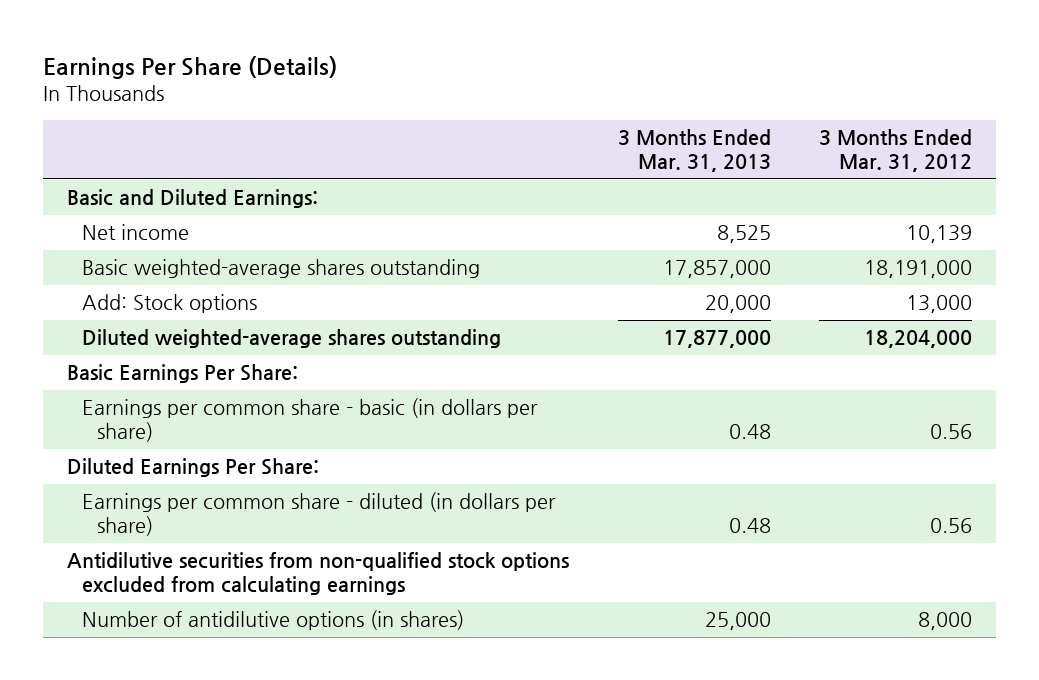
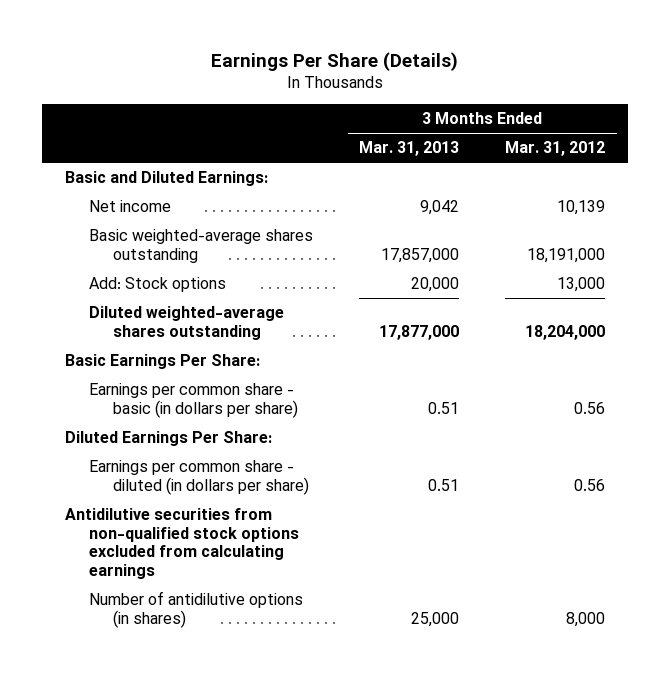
[716,225,771,244] 8,525 -> [420,200,460,216] 9,042
[728,424,771,440] 0.48 -> [428,401,460,414] 0.51
[728,518,771,534] 0.48 -> [428,478,460,491] 0.51

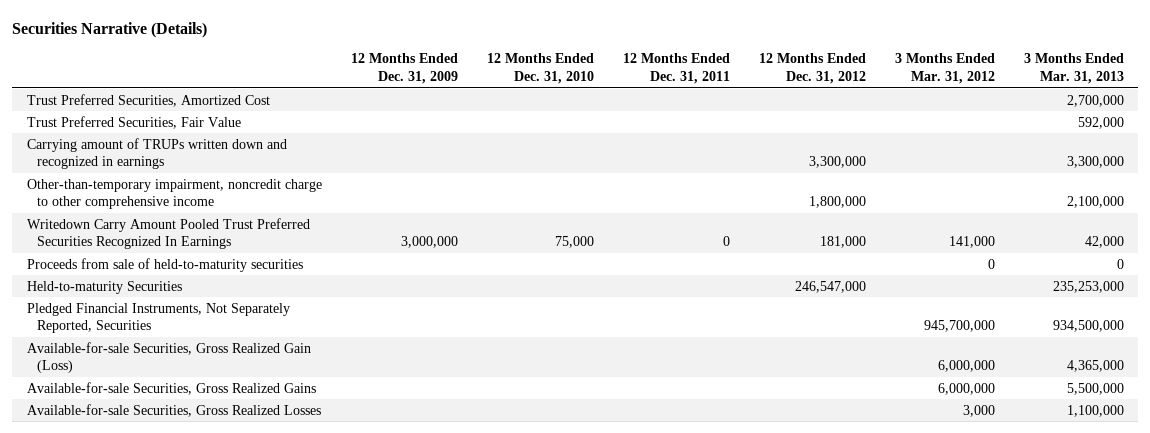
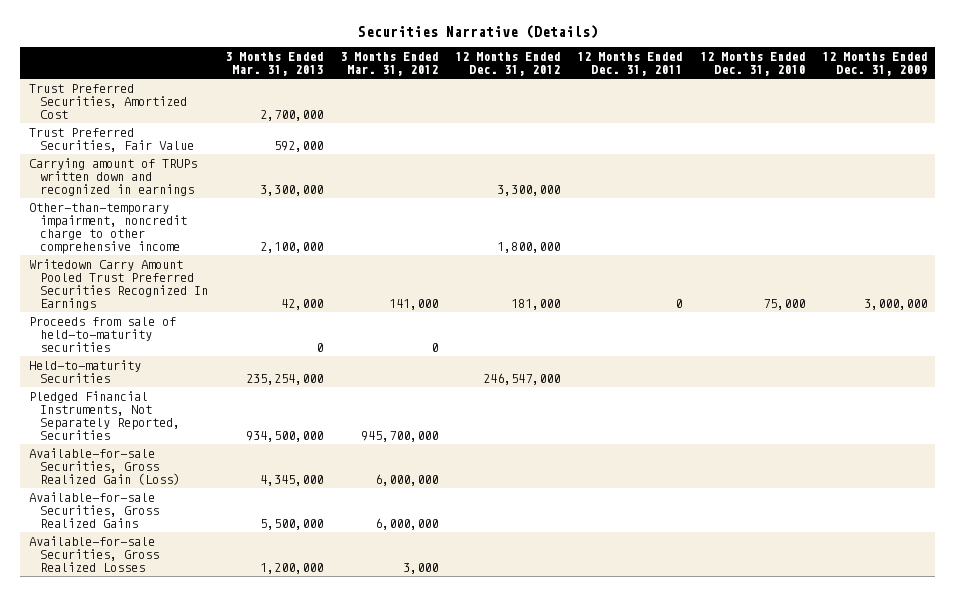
[1052,280,1124,293] 235,253,000 -> [246,373,324,385] 235,254,000
[1066,360,1124,373] 4,365,000 -> [260,474,324,486] 4,345,000
[1066,404,1124,417] 1,100,000 -> [260,562,324,574] 1,200,000

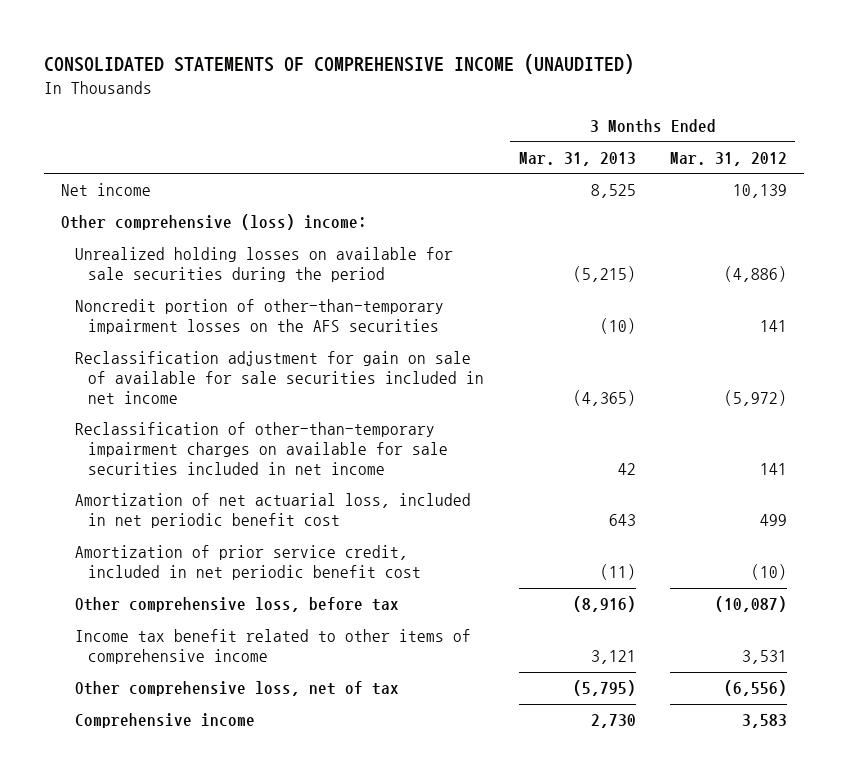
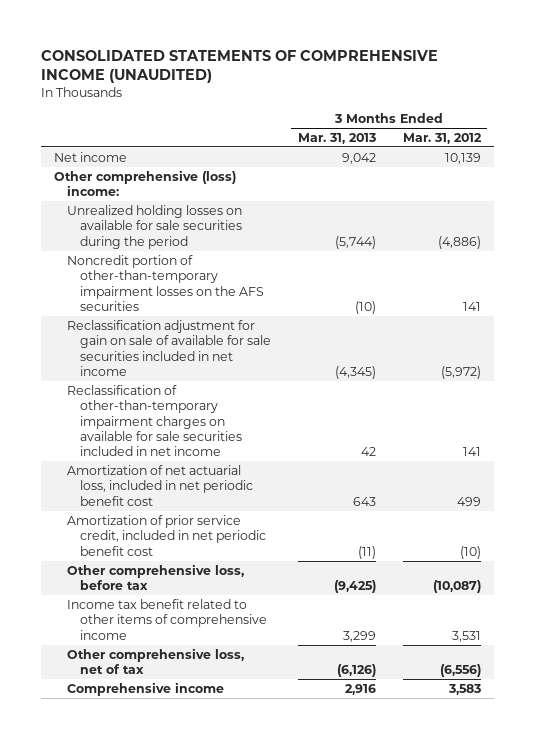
[590,184,636,199] 8,525 -> [341,152,376,164] 9,042
[572,266,636,283] (5,215) -> [334,235,376,249] (5,744)
[572,390,636,407] (4,365) -> [334,366,376,380] (4,345)
[572,596,636,613] (8,916) -> [333,580,376,594] (9,425)
[590,650,636,665] 3,121 -> [342,630,376,642] 3,299
[572,680,636,697] (5,795) -> [336,664,376,678] (6,126)
[590,714,636,729] 2,730 -> [344,683,376,695] 2,916

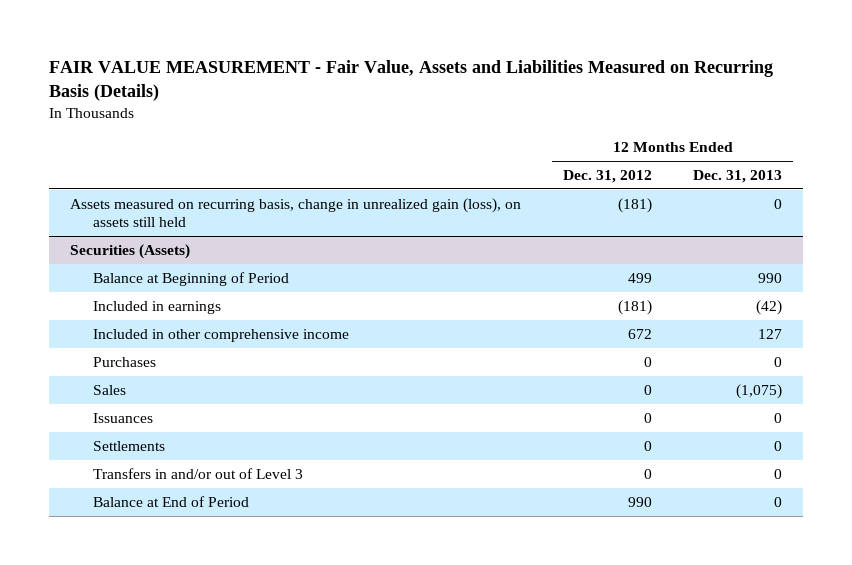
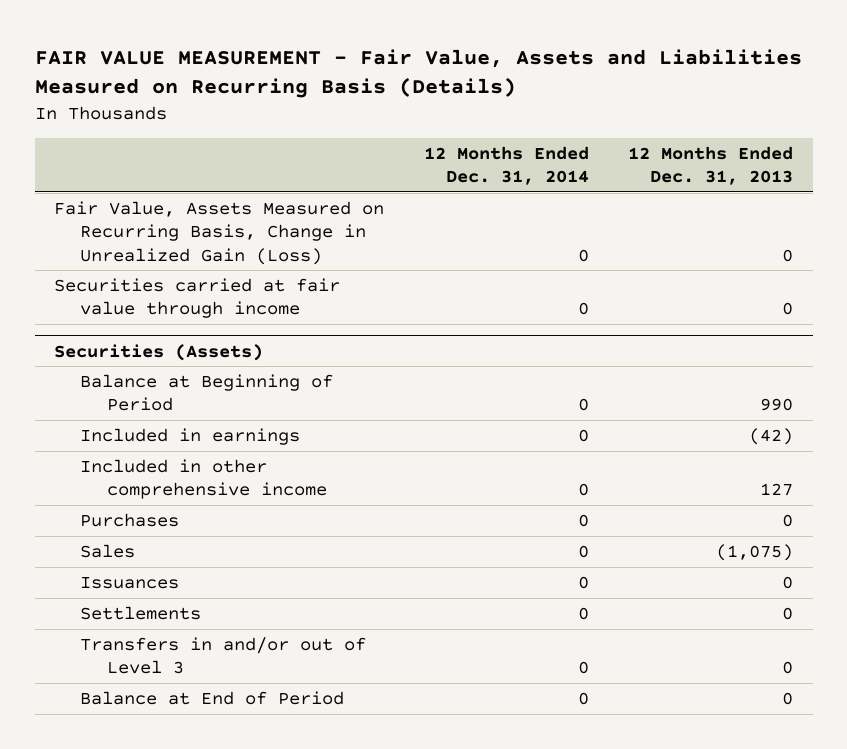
[562,170,652,184] Dec. 31, 2012 -> none
none -> [423,145,589,186] 12 Months Ended Dec. 31, 2014
[69,197,521,227] Assets measured on recurring basis, change in unrealized gain (loss), on assets still held -> [54,200,385,265] Fair Value, Assets Measured on Recurring Basis, Change in Unrealized Gain (Loss)
none -> [54,277,341,319] Securities carried at fair value through income

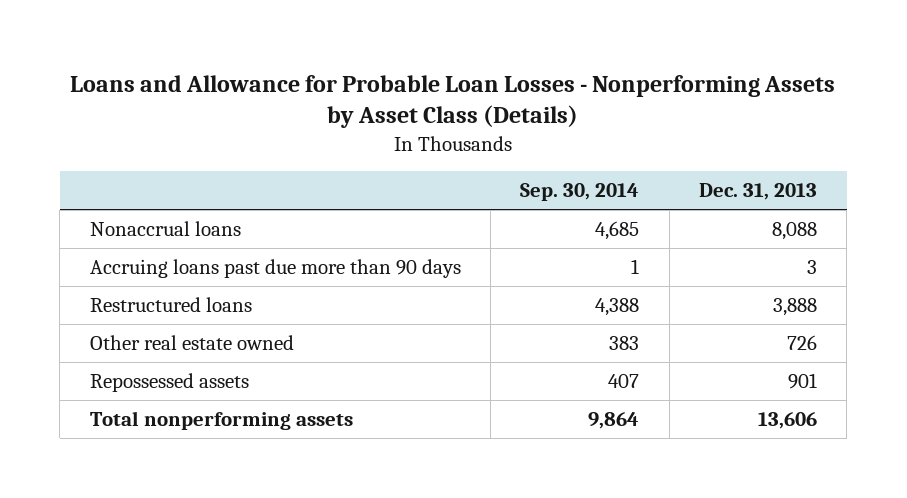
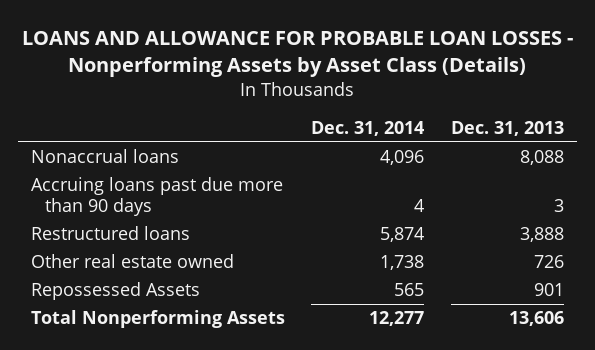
[70,74,836,129] Loans and Allowance for Probable Loan Losses - Nonperforming Assets by Asset Class (Details) -> [22,31,574,78] LOANS AND ALLOWANCE FOR PROBABLE LOAN LOSSES - Nonperforming Assets by Asset Class (Details)
[520,183,640,202] Sep. 30, 2014 -> none
none -> [311,120,425,136] Dec. 31, 2014
[89,372,249,392] Repossessed assets -> [31,282,201,301] Repossessed Assets
[89,410,353,430] Total nonperforming assets -> [31,310,286,329] Total Nonperforming Assets

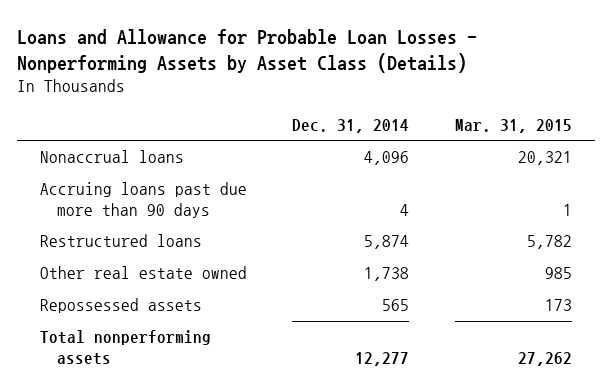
[22,31,574,78] LOANS AND ALLOWANCE FOR PROBABLE LOAN LOSSES - Nonperforming Assets by Asset Class (Details) -> [16,28,477,73] Loans and Allowance for Probable Loan Losses - Nonperforming Assets by Asset Class (Details)
[450,120,564,136] Dec. 31, 2013 -> none
none -> [454,118,572,133] Mar. 31, 2015
[31,282,201,301] Repossessed Assets -> [39,298,202,314] Repossessed assets
[31,310,286,329] Total Nonperforming Assets -> [39,330,211,365] Total nonperforming assets

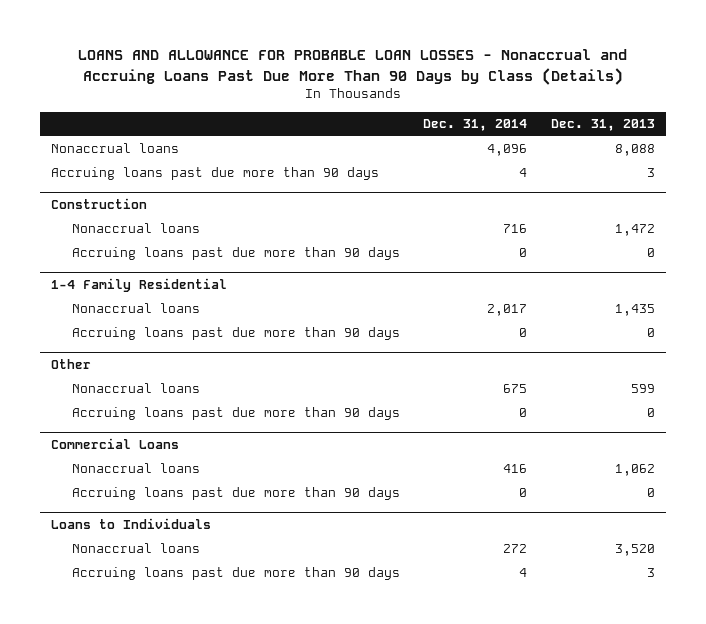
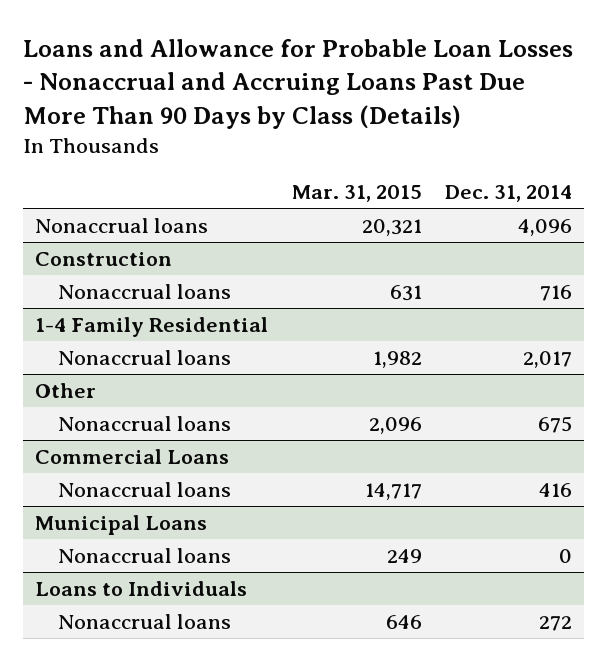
[77,49,627,85] LOANS AND ALLOWANCE FOR PROBABLE LOAN LOSSES - Nonaccrual and Accruing Loans Past Due More Than 90 Days by Class (Details) -> [23,38,574,129] Loans and Allowance for Probable Loan Losses - Nonaccrual and Accruing Loans Past Due More Than 90 Days by Class (Details)
[550,119,655,132] Dec. 31, 2013 -> none
none -> [291,184,422,202] Mar. 31, 2015
[51,166,380,180] Accruing loans past due more than 90 days -> none
[72,246,401,260] Accruing loans past due more than 90 days -> none
[72,326,401,340] Accruing loans past due more than 90 days -> none
[72,406,401,420] Accruing loans past due more than 90 days -> none
[72,486,401,500] Accruing loans past due more than 90 days -> none
none -> [34,515,207,536] Municipal Loans
none -> [57,548,231,564] Nonaccrual loans
[72,566,401,580] Accruing loans past due more than 90 days -> none

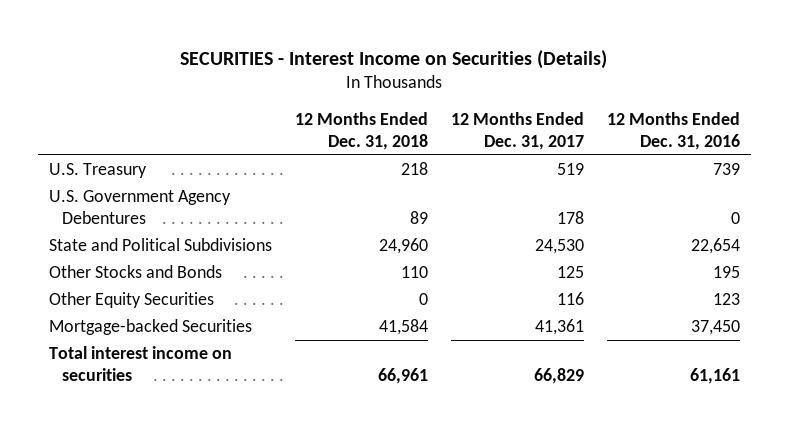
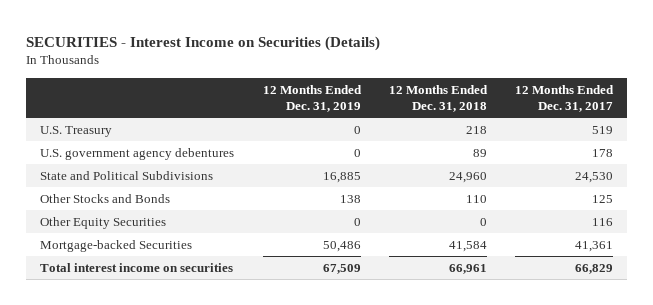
[606,111,740,151] 12 Months Ended Dec. 31, 2016 -> none
none -> [262,84,362,112] 12 Months Ended Dec. 31, 2019
[49,190,232,225] U.S. Government Agency Debentures -> [40,147,235,160] U.S. government agency debentures

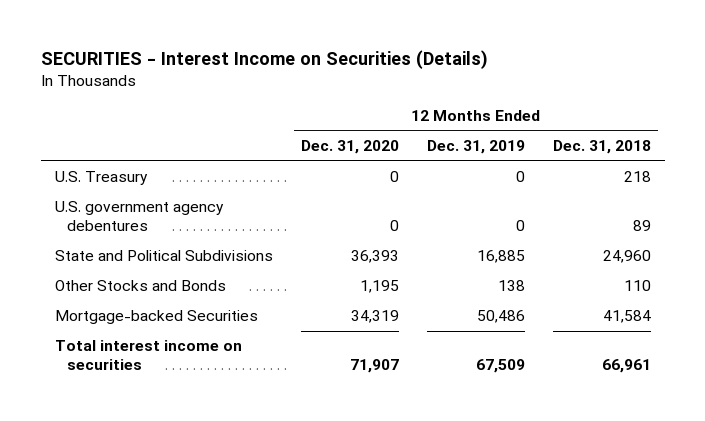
[514,84,614,112] 12 Months Ended Dec. 31, 2017 -> none
none -> [300,140,399,155] Dec. 31, 2020
[40,216,167,229] Other Equity Securities -> none

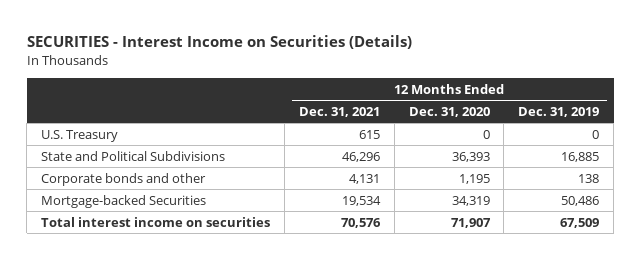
[552,140,651,155] Dec. 31, 2018 -> none
none -> [298,106,380,117] Dec. 31, 2021
[54,201,224,232] U.S. government agency debentures -> none
[54,280,226,292] Other Stocks and Bonds -> [41,172,207,186] Corporate bonds and other

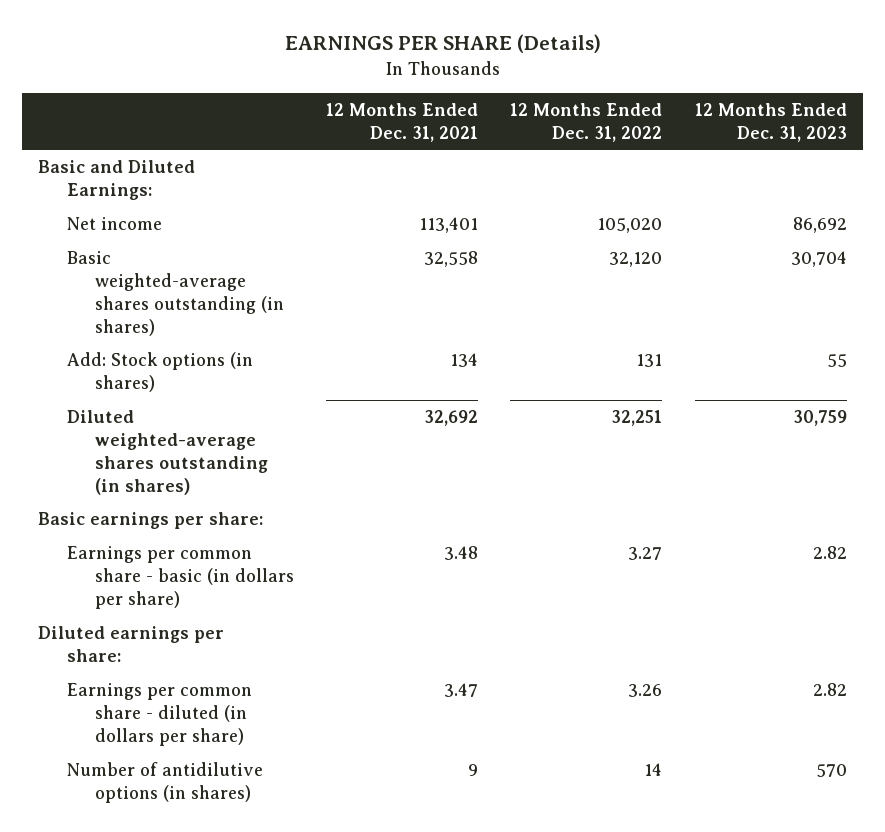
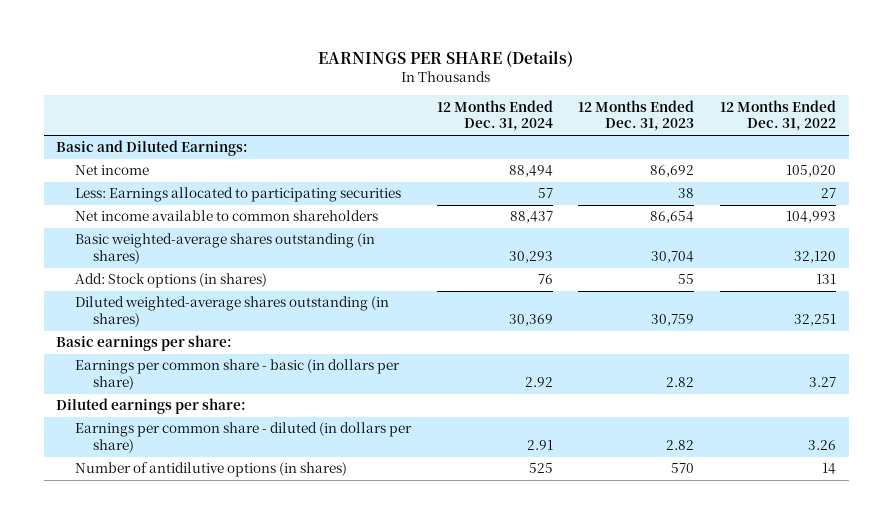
[326,102,479,142] 12 Months Ended Dec. 31, 2021 -> none
none -> [436,99,553,132] 12 Months Ended Dec. 31, 2024
none -> [74,187,401,203] Less: Earnings allocated to participating securities
none -> [74,210,378,222] Net income available to common shareholders

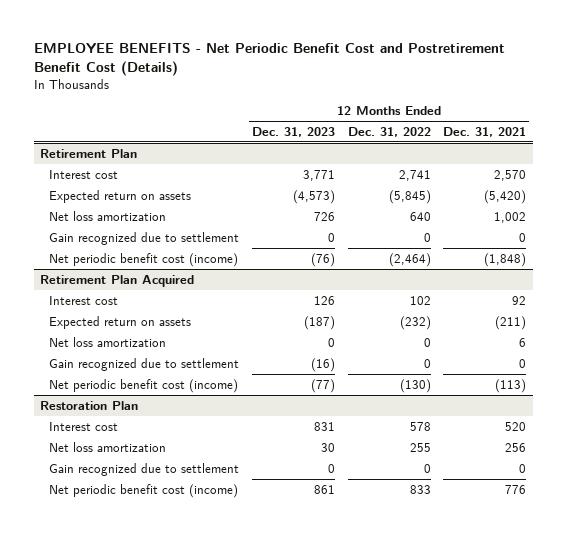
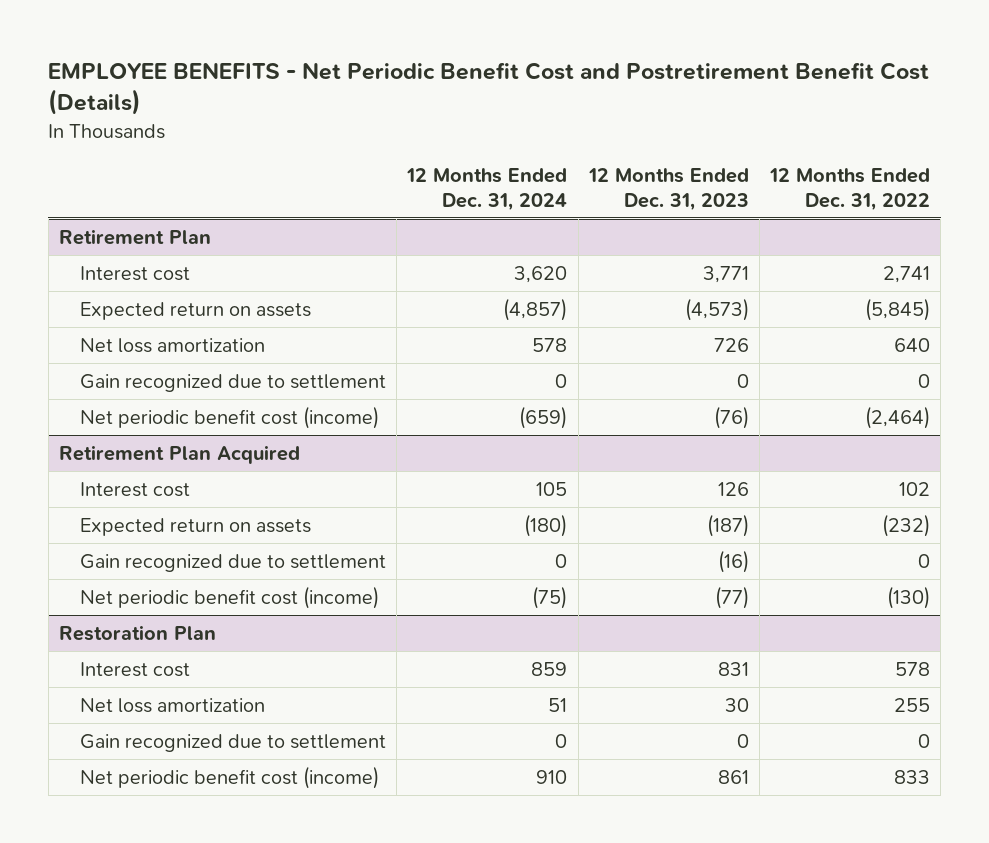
[443,126,527,137] Dec. 31, 2021 -> none
none -> [406,168,568,211] 12 Months Ended Dec. 31, 2024
[49,336,167,347] Net loss amortization -> none

